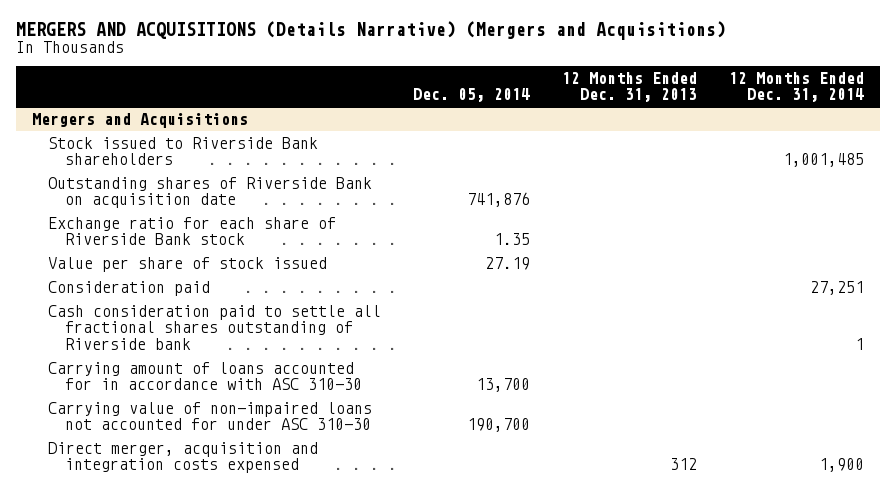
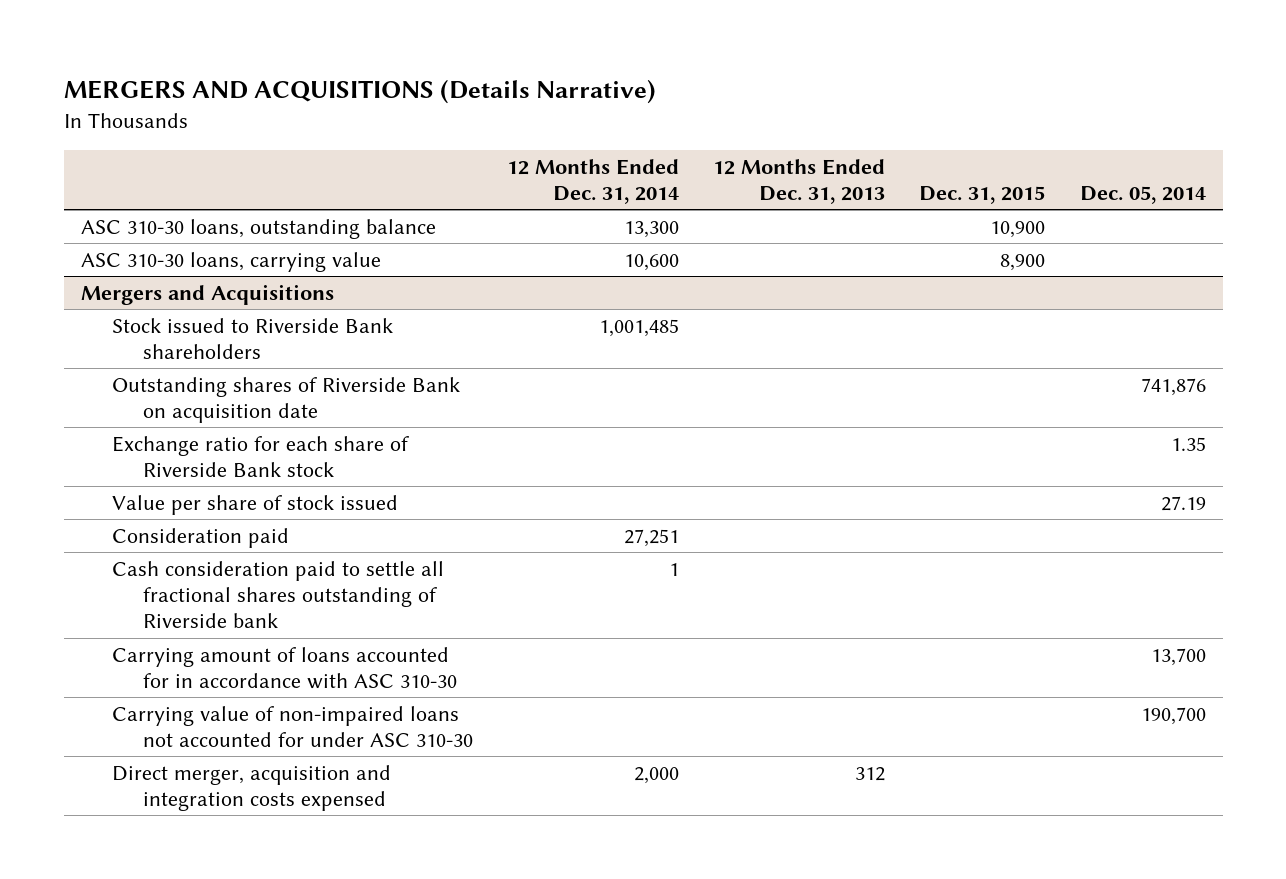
[15,20,726,40] MERGERS AND ACQUISITIONS (Details Narrative) (Mergers and Acquisitions) -> [63,79,656,105] MERGERS AND ACQUISITIONS (Details Narrative)
none -> [919,186,1046,205] Dec. 31, 2015
none -> [80,218,436,239] ASC 310-30 loans, outstanding balance
none -> [80,251,381,272] ASC 310-30 loans, carrying value
[819,458,865,473] 1,900 -> [634,766,680,784] 2,000

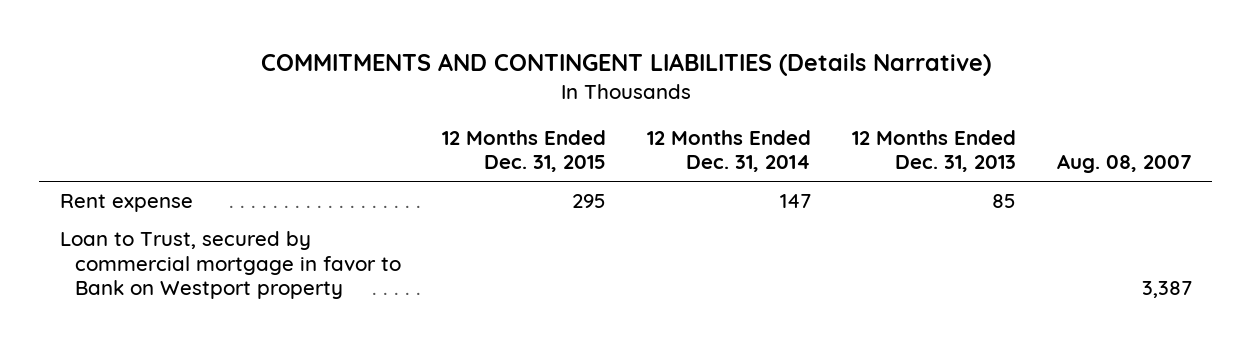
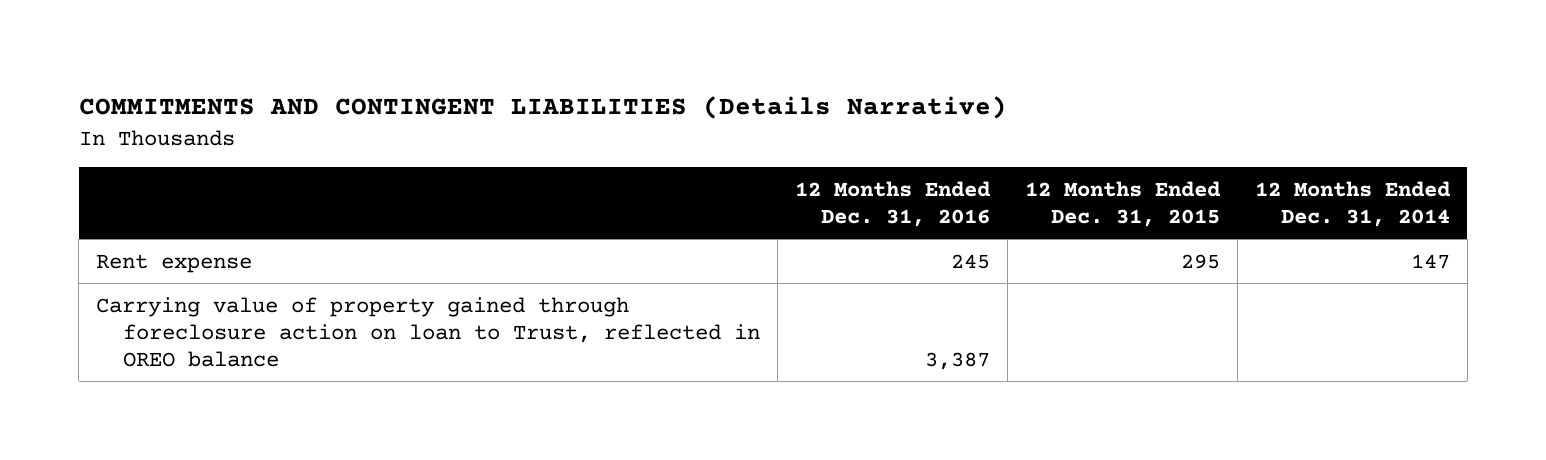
[851,130,1016,173] 12 Months Ended Dec. 31, 2013 -> none
[1056,154,1192,174] Aug. 08, 2007 -> none
none -> [795,180,992,227] 12 Months Ended Dec. 31, 2016
[59,231,401,299] Loan to Trust, secured by commercial mortgage in favor to Bank on Westport property -> [96,296,761,367] Carrying value of property gained through foreclosure action on loan to Trust, reflected in OREO balance

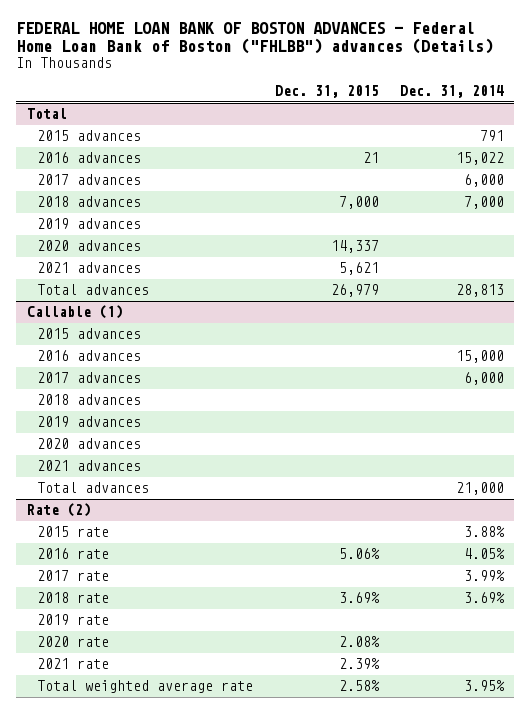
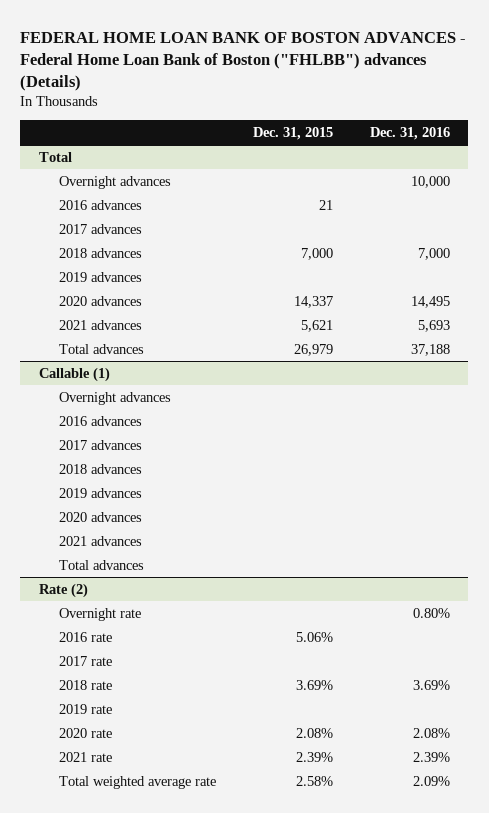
[399,84,504,98] Dec. 31, 2014 -> none
none -> [369,126,450,140] Dec. 31, 2016
[37,130,142,142] 2015 advances -> [59,175,172,189] Overnight advances
[37,328,142,340] 2015 advances -> [59,391,172,405] Overnight advances
[37,526,110,538] 2015 rate -> [59,607,142,621] Overnight rate

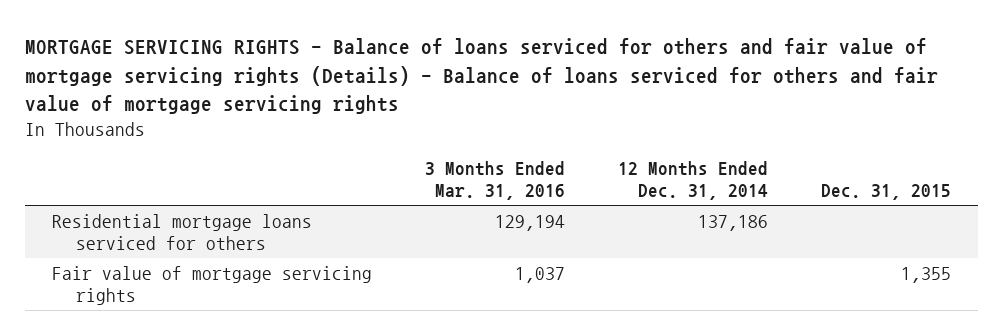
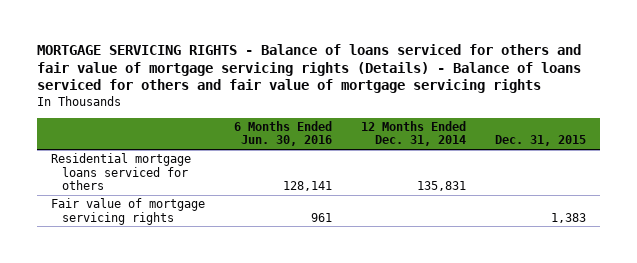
[424,161,565,201] 3 Months Ended Mar. 31, 2016 -> none
none -> [233,120,332,147] 6 Months Ended Jun. 30, 2016
[698,214,769,231] 137,186 -> [416,181,466,192] 135,831
[901,266,952,283] 1,355 -> [550,212,586,223] 1,383

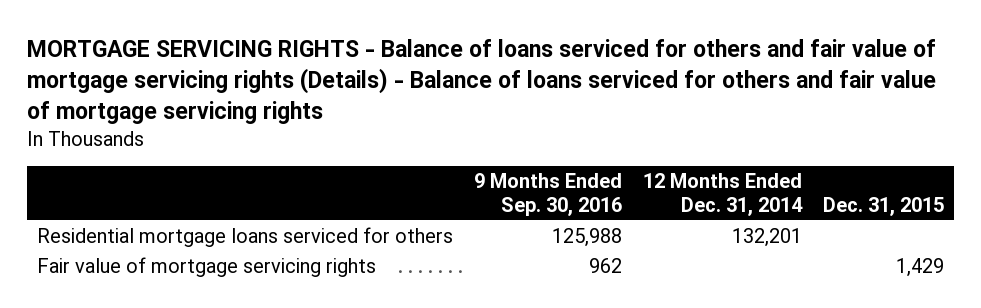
[233,120,332,147] 6 Months Ended Jun. 30, 2016 -> none
none -> [473,172,622,216] 9 Months Ended Sep. 30, 2016
[416,181,466,192] 135,831 -> [731,228,802,248] 132,201
[550,212,586,223] 1,383 -> [895,258,944,278] 1,429

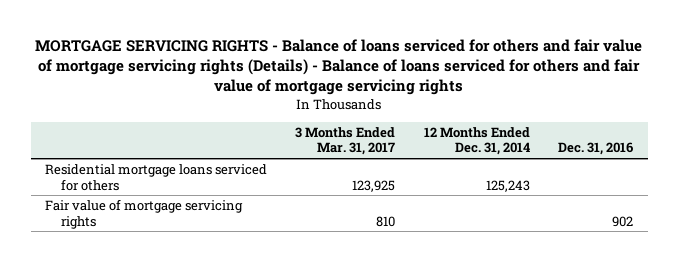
[473,172,622,216] 9 Months Ended Sep. 30, 2016 -> none
[822,196,944,216] Dec. 31, 2015 -> none
none -> [295,127,396,156] 3 Months Ended Mar. 31, 2017
none -> [558,142,634,156] Dec. 31, 2016
[731,228,802,248] 132,201 -> [485,179,530,192] 125,243

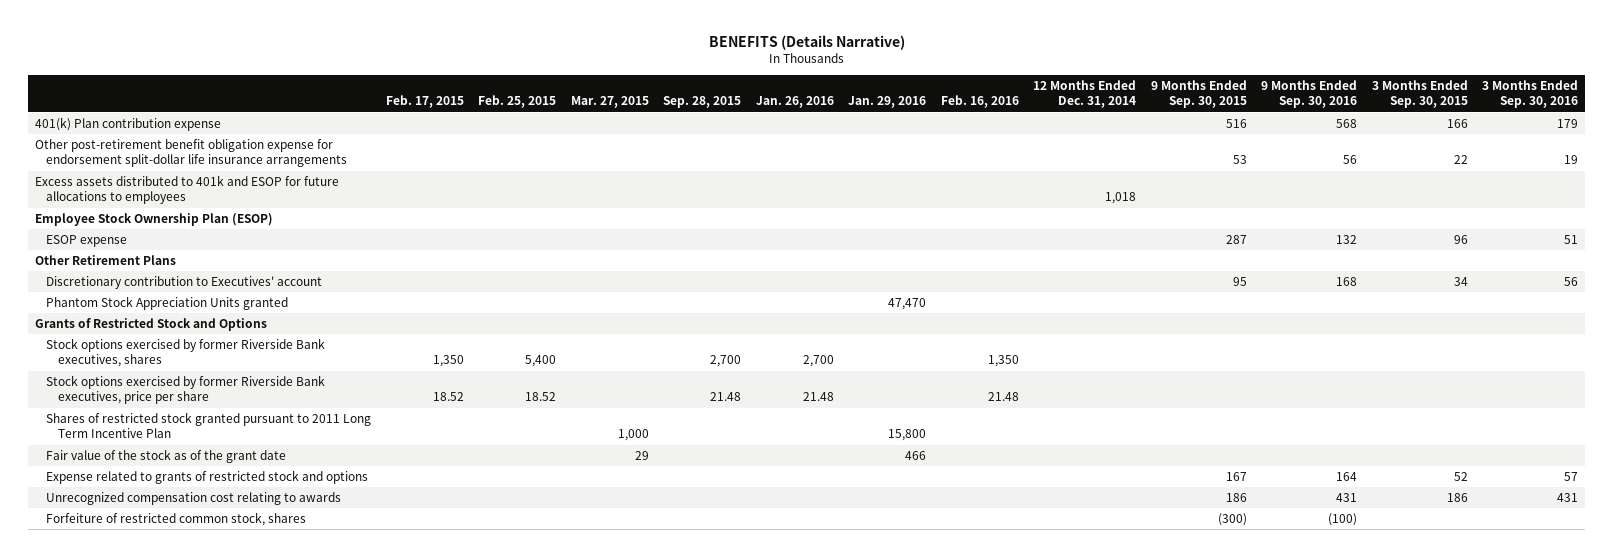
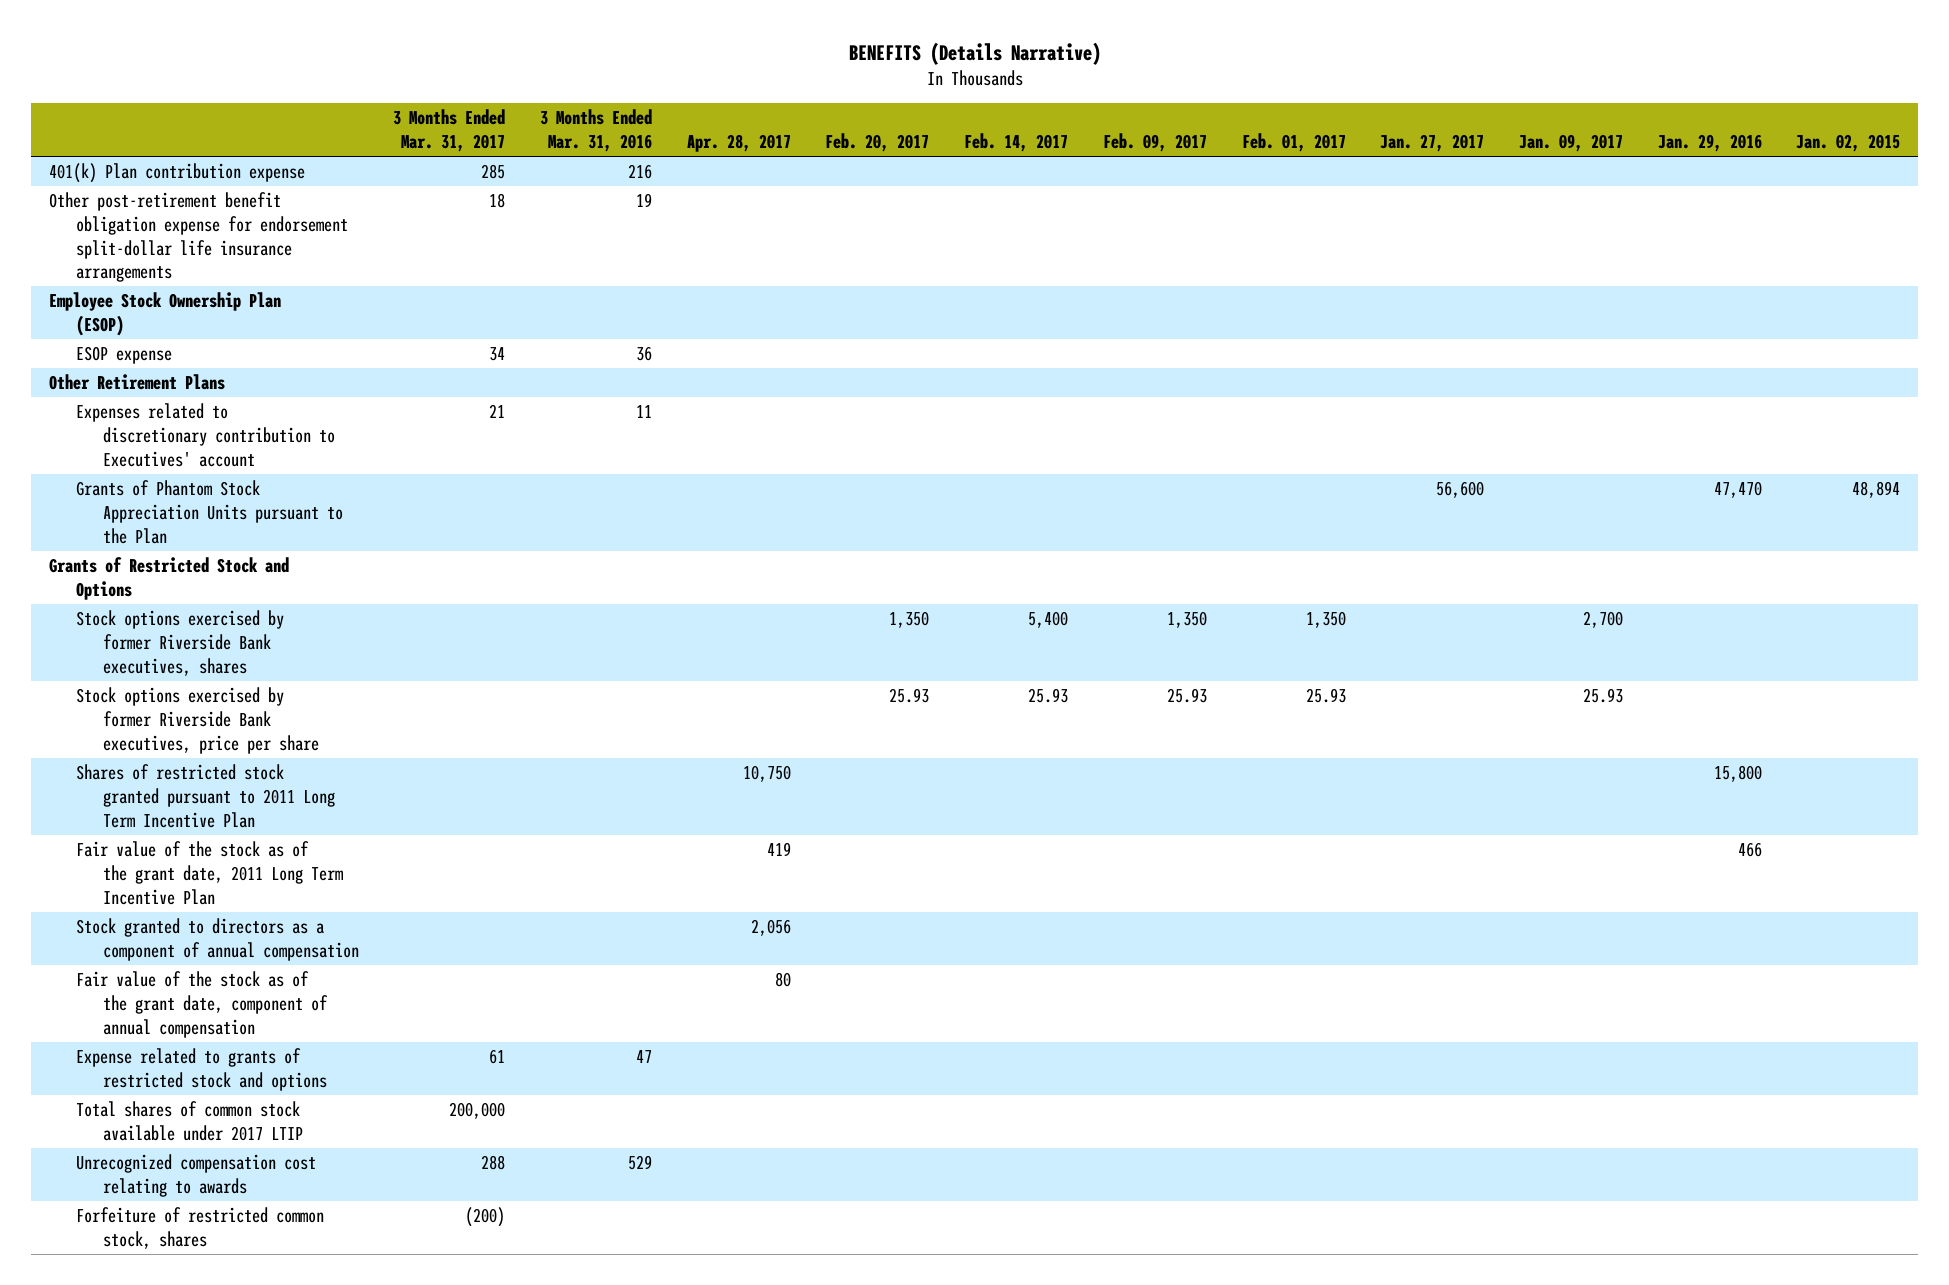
[385,95,464,109] Feb. 17, 2015 -> none
[478,95,557,109] Feb. 25, 2015 -> none
[570,96,649,109] Mar. 27, 2015 -> none
[663,96,742,109] Sep. 28, 2015 -> none
[755,96,834,109] Jan. 26, 2016 -> none
[940,95,1019,109] Feb. 16, 2016 -> none
[1033,80,1137,109] 12 Months Ended Dec. 31, 2014 -> none
[1150,80,1247,109] 9 Months Ended Sep. 30, 2015 -> none
[1261,80,1358,109] 9 Months Ended Sep. 30, 2016 -> none
[1371,80,1468,109] 3 Months Ended Sep. 30, 2015 -> none
[1482,80,1579,109] 3 Months Ended Sep. 30, 2016 -> none
none -> [393,109,506,152] 3 Months Ended Mar. 31, 2017
none -> [540,109,653,152] 3 Months Ended Mar. 31, 2016
none -> [686,133,791,152] Apr. 28, 2017
none -> [825,132,930,152] Feb. 20, 2017
none -> [964,132,1069,152] Feb. 14, 2017
none -> [1102,132,1207,152] Feb. 09, 2017
none -> [1241,132,1346,152] Feb. 01, 2017
none -> [1380,133,1485,152] Jan. 27, 2017
none -> [1518,133,1623,152] Jan. 09, 2017
none -> [1796,133,1901,152] Jan. 02, 2015
[35,175,340,205] Excess assets distributed to 401k and ESOP for future allocations to employees -> none
[46,276,323,290] Discretionary contribution to Executives' account -> [75,403,335,467] Expenses related to discretionary contribution to Executives' account
[46,296,289,311] Phantom Stock Appreciation Units granted -> [75,480,343,544] Grants of Phantom Stock Appreciation Units pursuant to the Plan
[46,449,287,464] Fair value of the stock as of the grant date -> [75,841,343,905] Fair value of the stock as of the grant date, 2011 Long Term Incentive Plan
none -> [75,918,359,961] Stock granted to directors as a component of annual compensation
none -> [75,971,328,1038] Fair value of the stock as of the grant date, component of annual compensation
none -> [75,1101,303,1141] Total shares of common stock available under 2017 LTIP

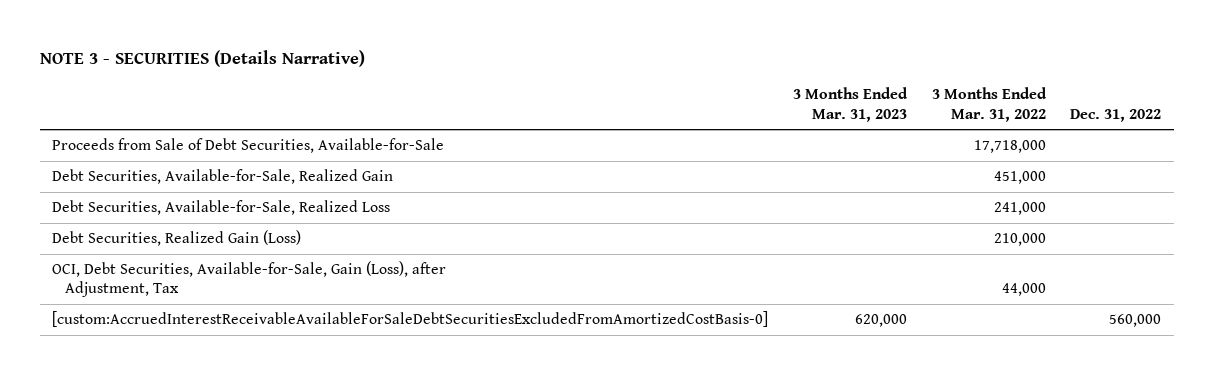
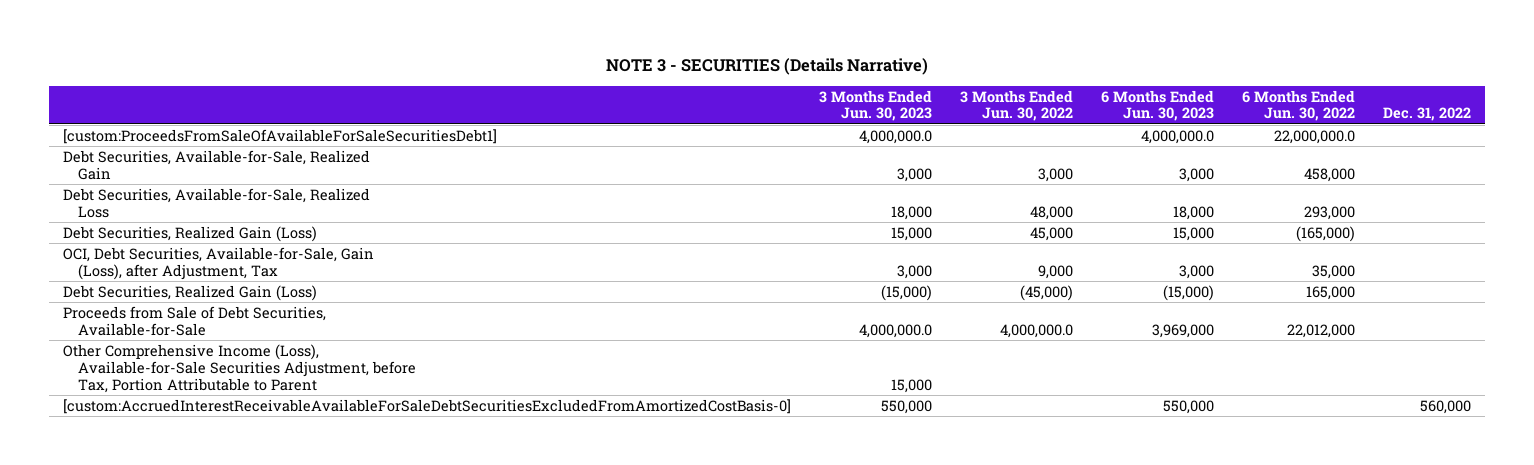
[793,87,909,122] 3 Months Ended Mar. 31, 2023 -> none
[931,87,1047,122] 3 Months Ended Mar. 31, 2022 -> none
none -> [818,89,932,122] 3 Months Ended Jun. 30, 2023
none -> [959,89,1073,122] 3 Months Ended Jun. 30, 2022
none -> [1100,89,1214,122] 6 Months Ended Jun. 30, 2023
none -> [1241,89,1355,122] 6 Months Ended Jun. 30, 2022
none -> [62,128,497,144] [custom:ProceedsFromSaleOfAvailableForSaleSecuritiesDebt1]
none -> [62,284,317,301] Debt Securities, Realized Gain (Loss)
[52,138,445,154] Proceeds from Sale of Debt Securities, Available-for-Sale -> [62,305,326,336] Proceeds from Sale of Debt Securities, Available-for-Sale
none -> [62,343,416,393] Other Comprehensive Income (Loss), Available-for-Sale Securities Adjustment, before Tax, Portion Attributable to Parent

